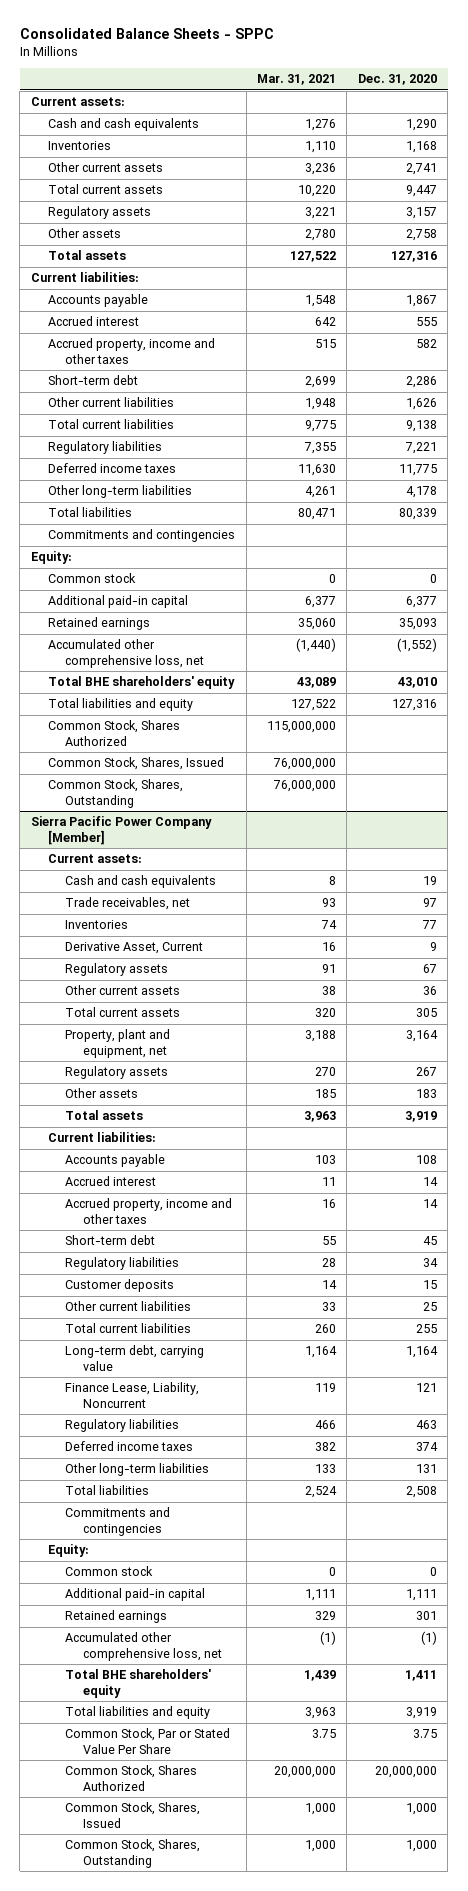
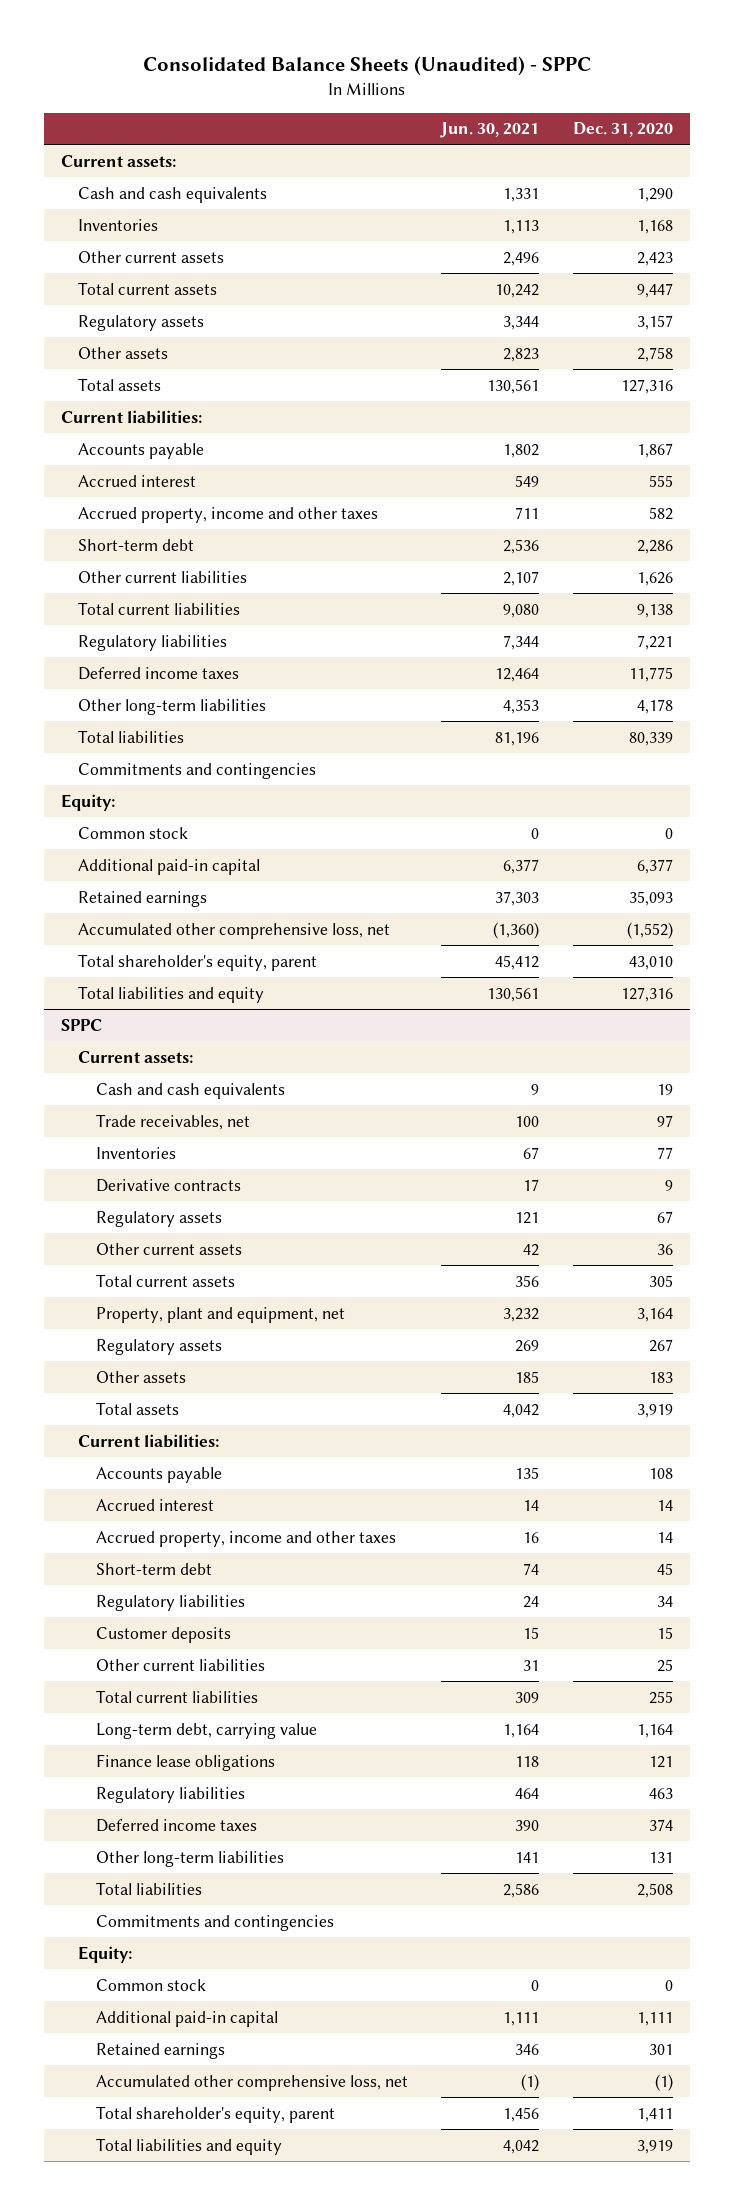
[19,28,274,40] Consolidated Balance Sheets - SPPC -> [143,56,592,77] Consolidated Balance Sheets (Unaudited) - SPPC
[256,74,336,86] Mar. 31, 2021 -> none
none -> [440,122,540,139] Jun. 30, 2021
[405,163,437,176] 2,741 -> [637,251,674,266] 2,423
[48,676,236,690] Total BHE shareholders' equity -> [78,953,318,971] Total shareholder's equity, parent
[48,720,181,746] Common Stock, Shares Authorized -> none
[48,757,225,771] Common Stock, Shares, Issued -> none
[48,779,184,808] Common Stock, Shares, Outstanding -> none
[30,816,212,845] Sierra Pacific Power Company [Member] -> [60,1018,102,1031] SPPC
[65,942,204,955] Derivative Asset, Current -> [95,1178,241,1192] Derivative contracts
[65,1382,200,1408] Finance Lease, Liability, Noncurrent -> [95,1753,275,1771] Finance lease obligations
[65,1669,212,1698] Total BHE shareholders' equity -> [95,2105,335,2123] Total shareholder's equity, parent
[65,1728,231,1754] Common Stock, Par or Stated Value Per Share -> none
[65,1765,198,1791] Common Stock, Shares Authorized -> none
[65,1802,201,1828] Common Stock, Shares, Issued -> none
[65,1839,201,1868] Common Stock, Shares, Outstanding -> none

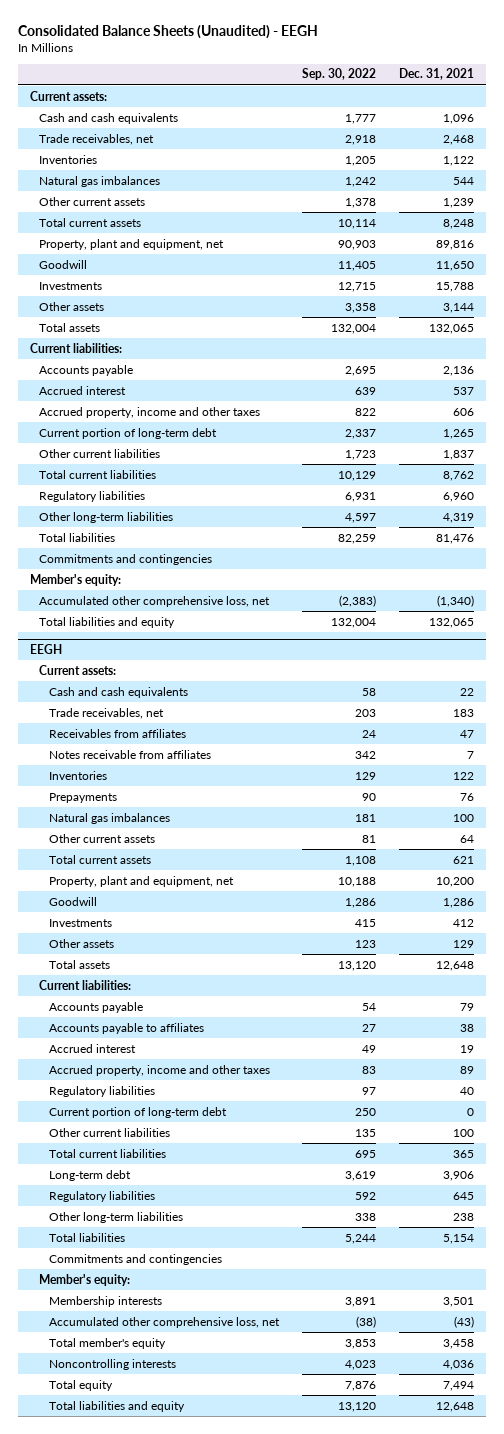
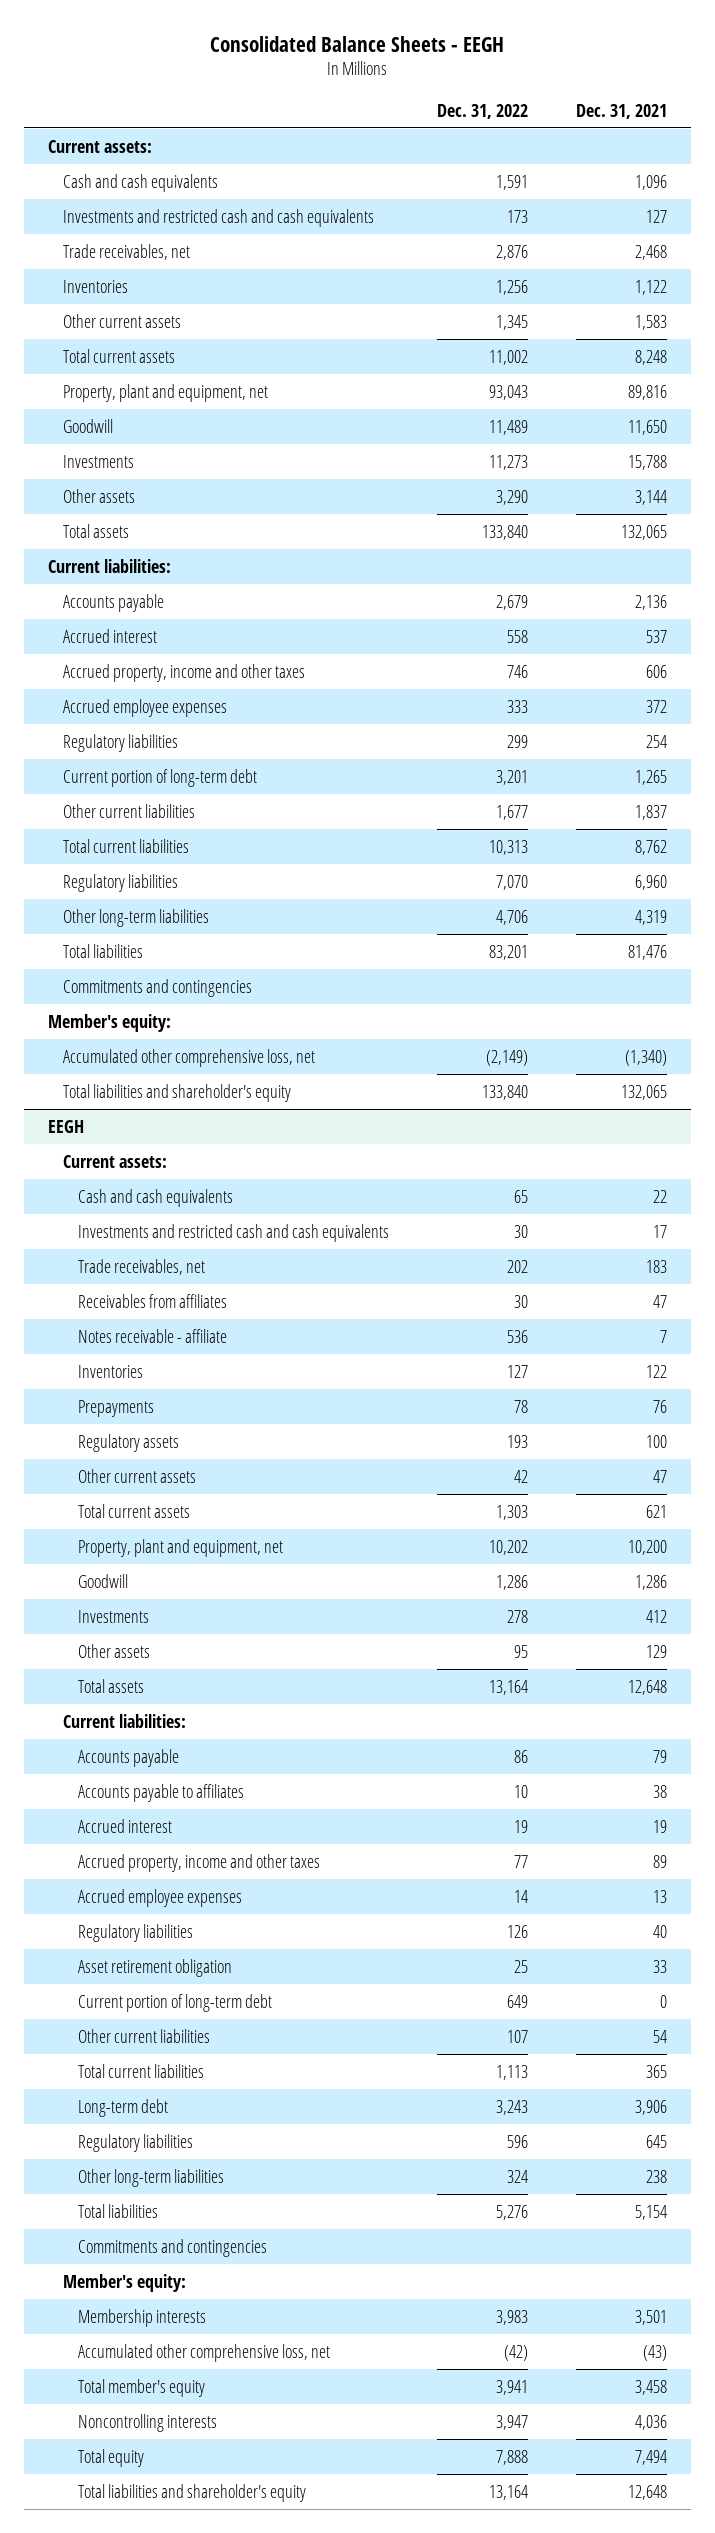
[17,25,318,40] Consolidated Balance Sheets (Unaudited) - EEGH -> [210,35,505,52] Consolidated Balance Sheets - EEGH
[302,68,377,81] Sep. 30, 2022 -> none
none -> [436,103,528,119] Dec. 31, 2022
none -> [63,208,375,227] Investments and restricted cash and cash equivalents
[39,175,161,187] Natural gas imbalances -> none
[443,197,475,208] 1,239 -> [634,314,667,330] 1,583
none -> [63,698,228,717] Accrued employee expenses
none -> [63,733,179,752] Regulatory liabilities
[39,616,176,628] Total liabilities and equity -> [63,1083,292,1102] Total liabilities and shareholder's equity
none -> [77,1223,389,1242] Investments and restricted cash and cash equivalents
[49,749,212,759] Notes receivable from affiliates -> [77,1328,227,1343] Notes receivable - affiliate
[49,812,171,824] Natural gas imbalances -> none
none -> [77,1433,179,1452] Regulatory assets
[460,834,475,843] 64 -> [652,1469,667,1483] 47
none -> [77,1888,242,1907] Accrued employee expenses
none -> [77,1958,232,1977] Asset retirement obligation
[453,1128,475,1137] 100 -> [652,2029,667,2043] 54
[49,1400,186,1412] Total liabilities and equity -> [77,2483,306,2502] Total liabilities and shareholder's equity

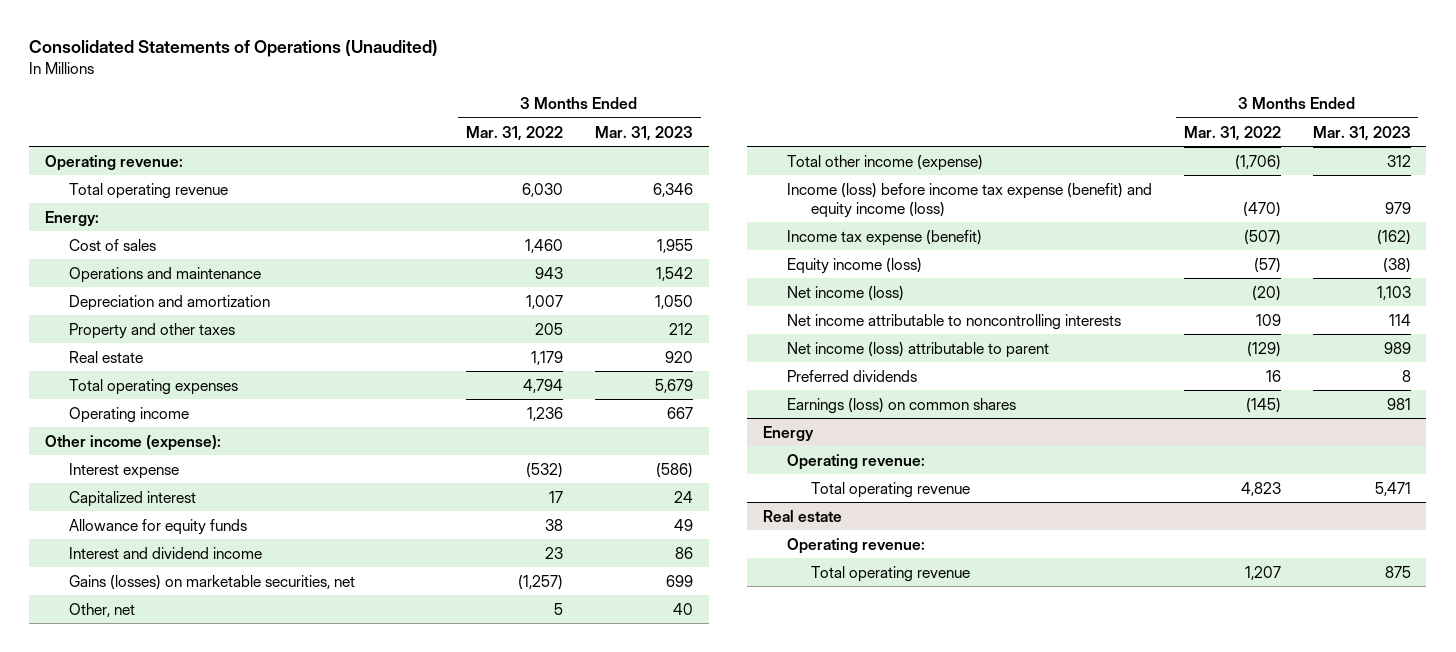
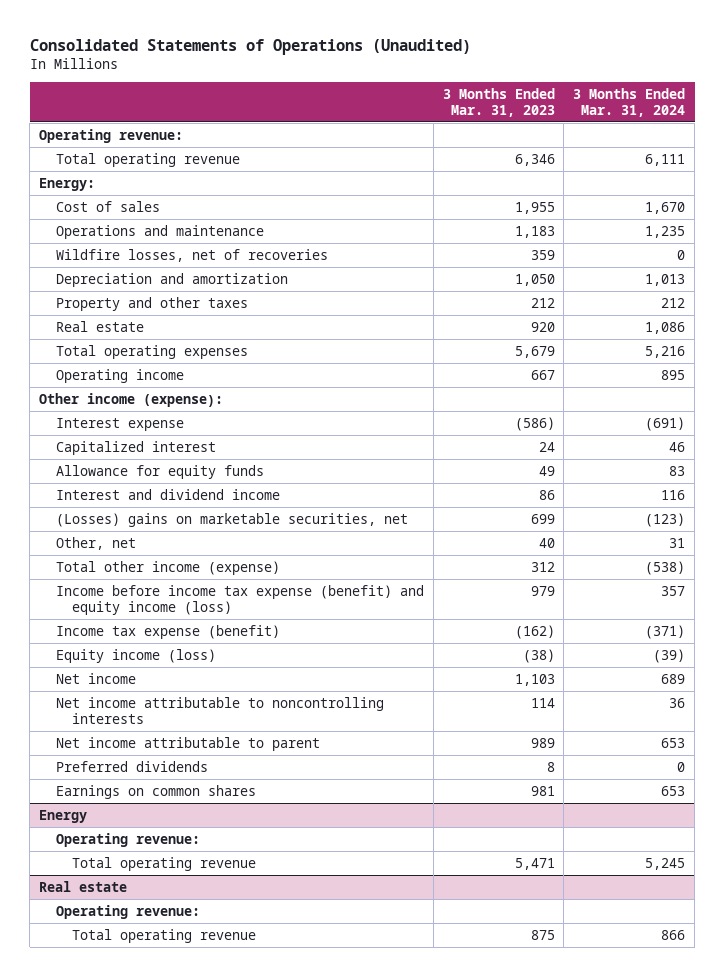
[465,125,563,141] Mar. 31, 2022 -> none
none -> [573,87,686,117] 3 Months Ended Mar. 31, 2024
[655,266,693,281] 1,542 -> [514,225,555,238] 1,183
none -> [55,248,328,262] Wildfire losses, net of recoveries
[69,574,356,590] Gains (losses) on marketable securities, net -> [55,512,408,527] (Losses) gains on marketable securities, net
[786,182,1152,218] Income (loss) before income tax expense (benefit) and equity income (loss) -> [55,584,424,615] Income before income tax expense (benefit) and equity income (loss)
[786,285,904,301] Net income (loss) -> [55,672,136,684] Net income
[786,341,1049,358] Net income (loss) attributable to parent -> [55,736,320,751] Net income attributable to parent
[786,397,1016,414] Earnings (loss) on common shares -> [55,784,256,799] Earnings on common shares

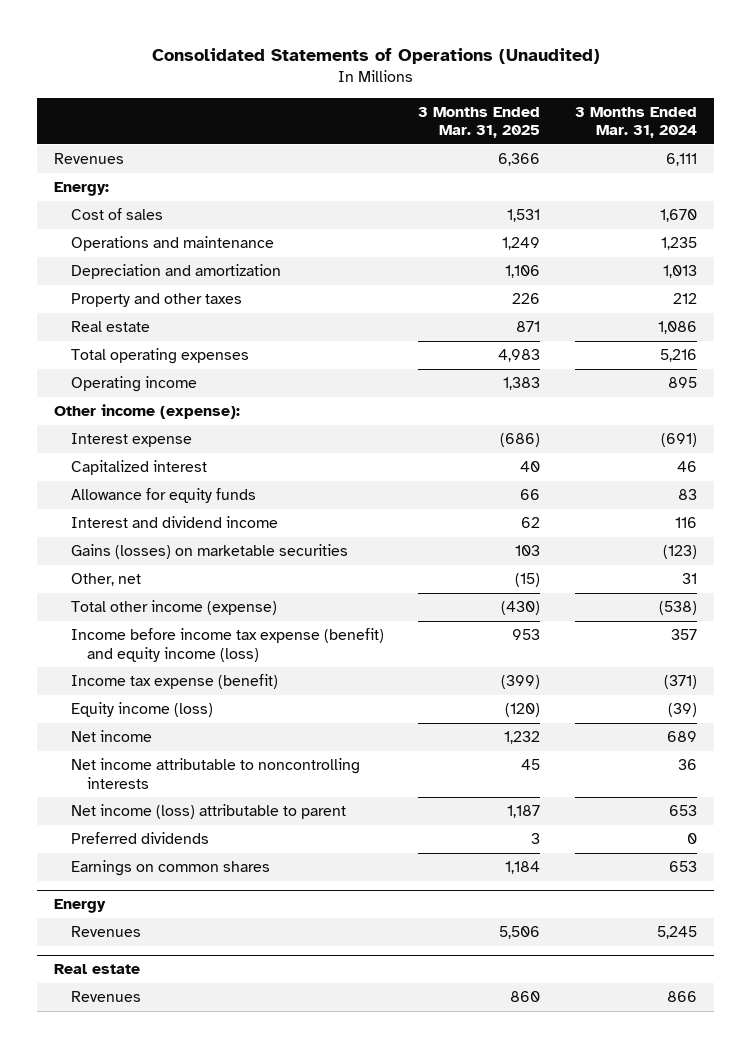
[442,87,555,117] 3 Months Ended Mar. 31, 2023 -> none
none -> [418,106,541,139] 3 Months Ended Mar. 31, 2025
[39,128,184,143] Operating revenue: -> none
[55,152,240,167] Total operating revenue -> [54,153,125,165] Revenues
[55,248,328,262] Wildfire losses, net of recoveries -> none
[55,512,408,527] (Losses) gains on marketable securities, net -> [70,544,348,560] Gains (losses) on marketable securities
[55,736,320,751] Net income attributable to parent -> [70,804,346,820] Net income (loss) attributable to parent
[55,832,200,847] Operating revenue: -> none
[71,856,256,871] Total operating revenue -> [70,926,141,938] Revenues
[55,904,200,919] Operating revenue: -> none
[71,928,256,943] Total operating revenue -> [70,991,141,1003] Revenues

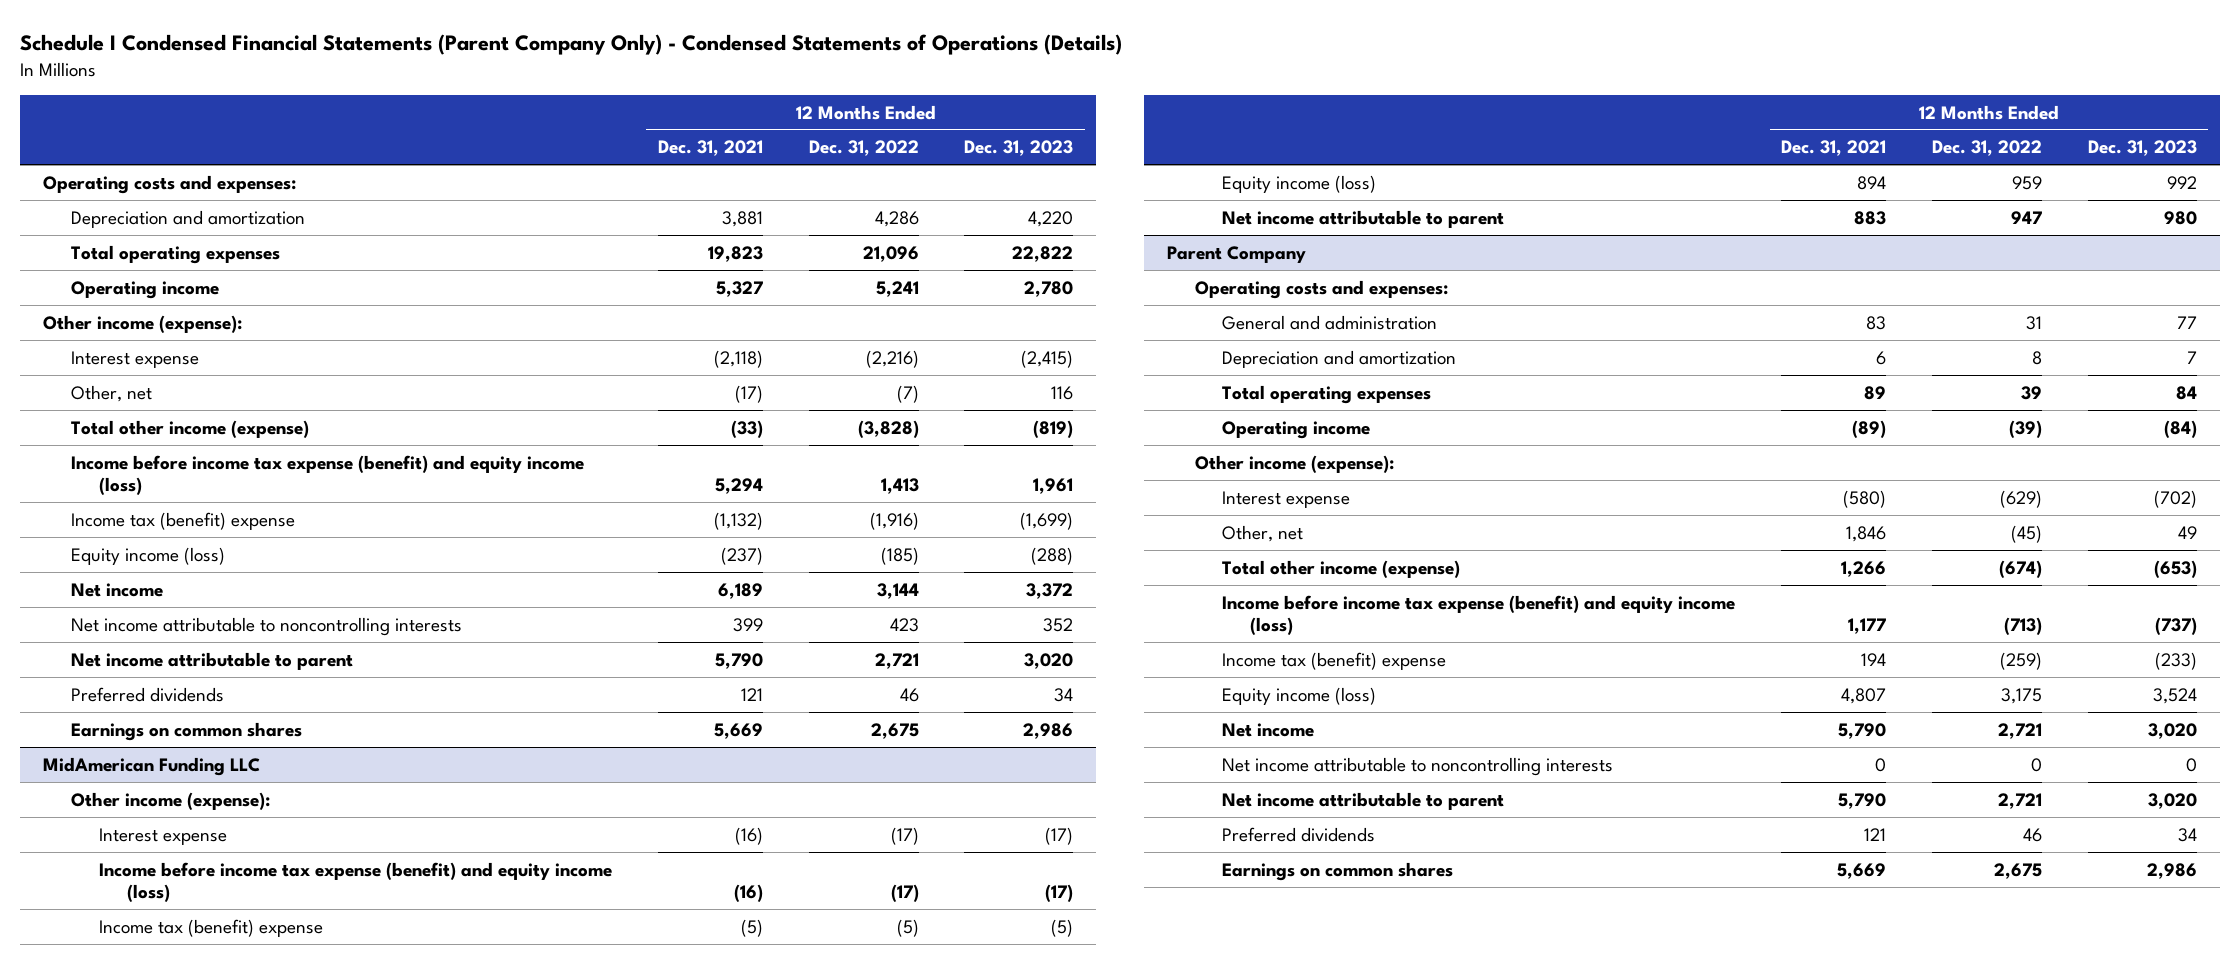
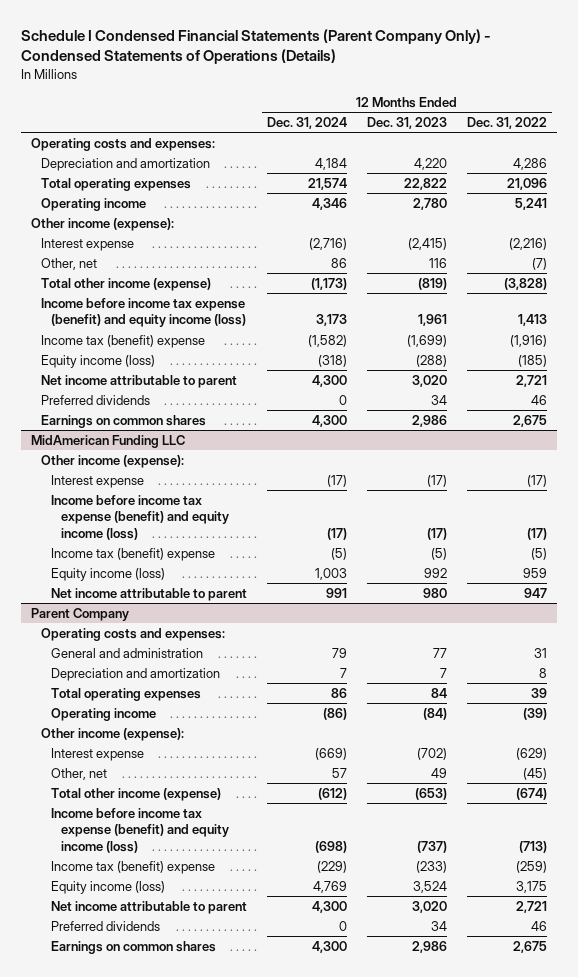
[657,140,763,157] Dec. 31, 2021 -> none
none -> [266,116,347,129] Dec. 31, 2024
[71,582,164,597] Net income -> none
[71,616,463,636] Net income attributable to noncontrolling interests -> none
[1222,722,1315,737] Net income -> none
[1222,756,1614,776] Net income attributable to noncontrolling interests -> none

